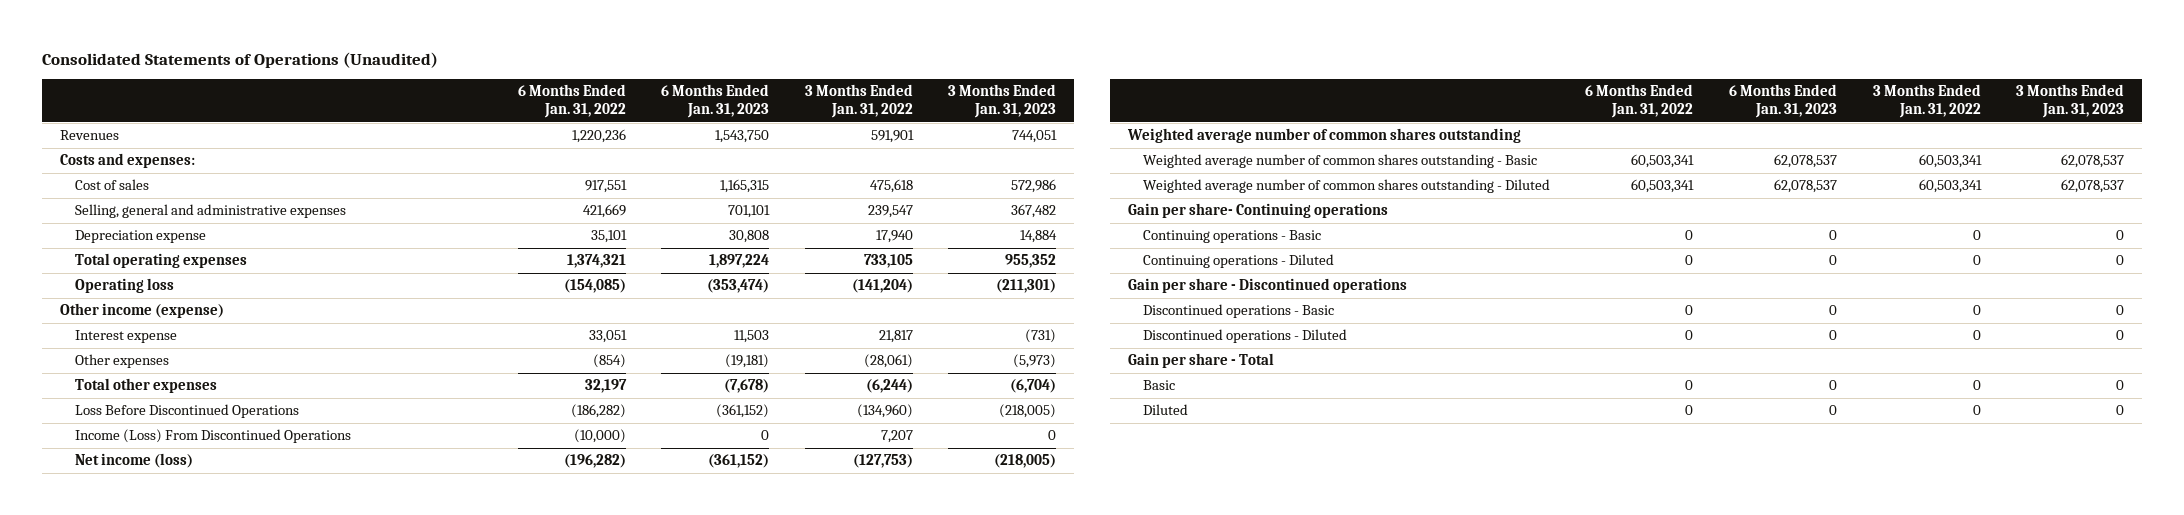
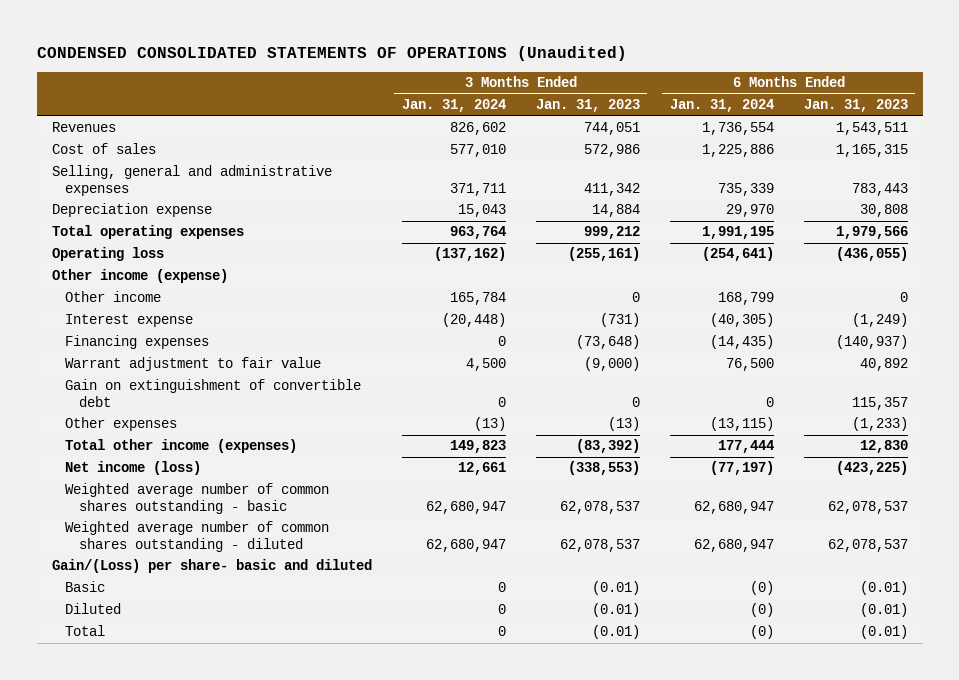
[42,51,439,68] Consolidated Statements of Operations (Unaudited) -> [36,46,627,62] CONDENSED CONSOLIDATED STATEMENTS OF OPERATIONS (Unaudited)
[517,84,626,119] 6 Months Ended Jan. 31, 2022 -> none
[804,84,913,119] 3 Months Ended Jan. 31, 2022 -> none
none -> [401,99,506,113] Jan. 31, 2024
none -> [669,99,774,113] Jan. 31, 2024
[60,153,196,169] Costs and expenses: -> none
[715,130,770,144] 1,543,750 -> [835,122,908,136] 1,543,511
[728,205,771,219] 701,101 -> [851,182,908,196] 783,443
[1011,204,1057,219] 367,482 -> [583,182,640,196] 411,342
[709,254,770,269] 1,897,224 -> [835,226,908,240] 1,979,566
[1005,254,1057,269] 955,352 -> [583,226,640,240] 999,212
[707,279,770,294] (353,474) -> [835,247,908,262] (436,055)
[996,279,1057,294] (211,301) -> [567,247,640,262] (255,161)
[74,404,299,419] Loss Before Discontinued Operations -> none
[74,429,351,444] Income (Loss) From Discontinued Operations -> none
[1126,128,1521,144] Weighted average number of common shares outstanding -> none
[1127,203,1388,219] Gain per share- Continuing operations -> none
[1142,230,1321,244] Continuing operations - Basic -> none
[1142,254,1334,269] Continuing operations - Diluted -> none
[1127,278,1407,294] Gain per share - Discontinued operations -> none
[1142,304,1334,319] Discontinued operations - Basic -> none
[1142,329,1347,344] Discontinued operations - Diluted -> none
[1127,353,1274,369] Gain per share - Total -> none
none -> [65,291,162,303] Other income
[734,330,770,344] 11,503 -> [851,313,908,328] (1,249)
none -> [65,335,210,350] Financing expenses
none -> [65,357,322,372] Warrant adjustment to fair value
none -> [65,379,362,407] Gain on extinguishment of convertible debt
[725,354,770,369] (19,181) -> [851,417,908,432] (1,233)
[1013,354,1057,369] (5,973) -> [607,417,640,432] (13)
[74,378,217,394] Total other expenses -> [65,439,298,454] Total other income (expenses)
[724,379,770,394] (7,678) -> [859,440,908,454] 12,830
[1010,379,1057,394] (6,704) -> [575,439,640,454] (83,392)
[708,454,770,469] (361,152) -> [835,461,908,476] (423,225)
[994,454,1057,469] (218,005) -> [567,461,640,476] (338,553)
[1142,154,1537,169] Weighted average number of common shares outstanding - Basic -> [65,483,330,514] Weighted average number of common shares outstanding - basic
[1142,179,1550,194] Weighted average number of common shares outstanding - Diluted -> [65,521,330,552] Weighted average number of common shares outstanding - diluted
none -> [51,559,372,574] Gain/(Loss) per share- basic and diluted
[1829,380,1838,391] 0 -> [859,581,908,596] (0.01)
[2116,380,2125,391] 0 -> [591,581,640,596] (0.01)
[1829,405,1838,416] 0 -> [859,603,908,618] (0.01)
[2116,405,2125,416] 0 -> [591,603,640,618] (0.01)
none -> [65,625,106,637] Total

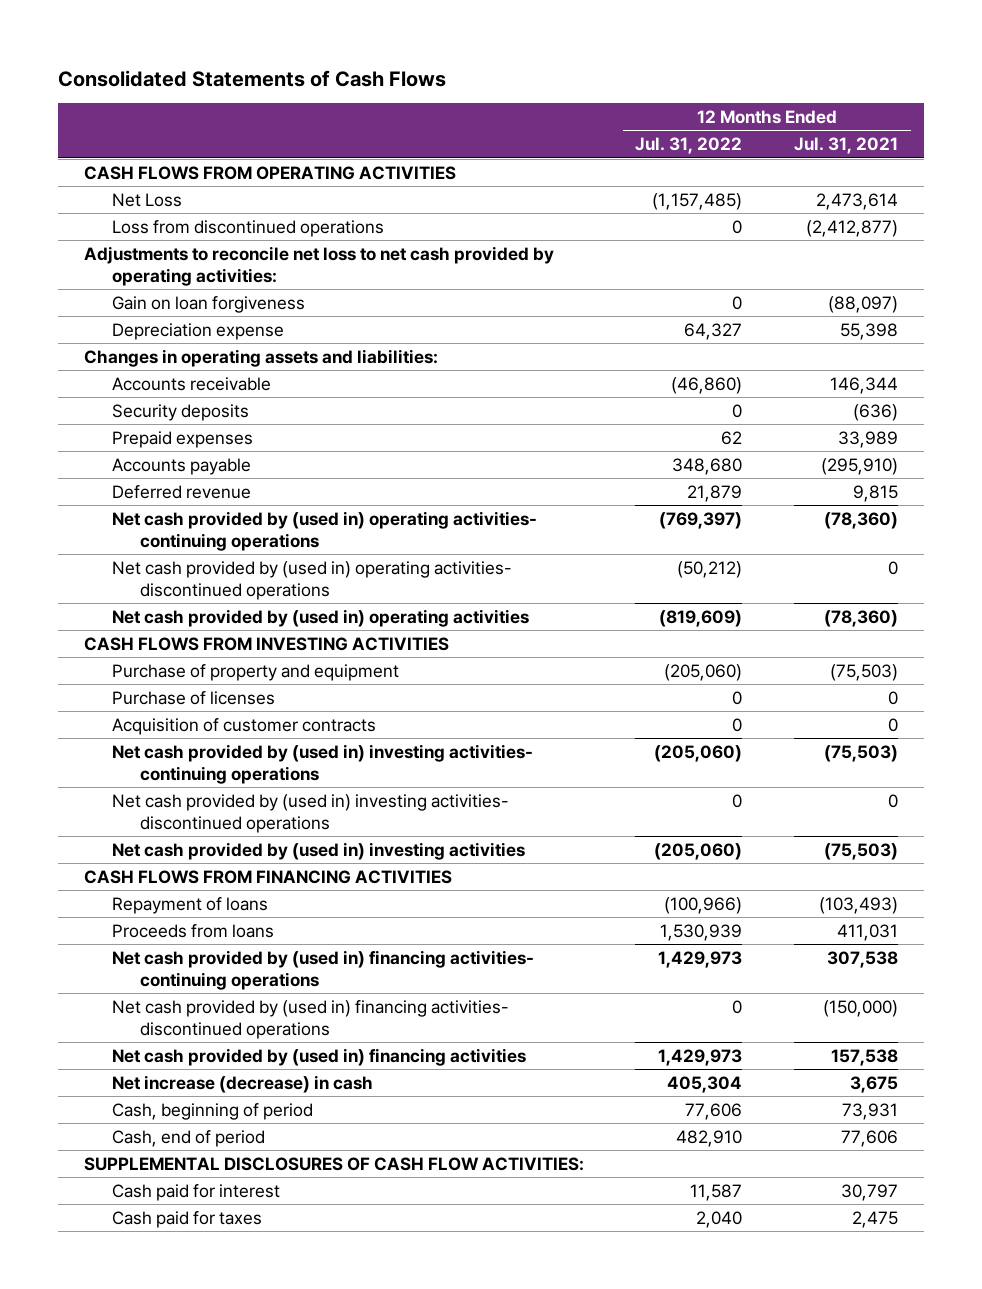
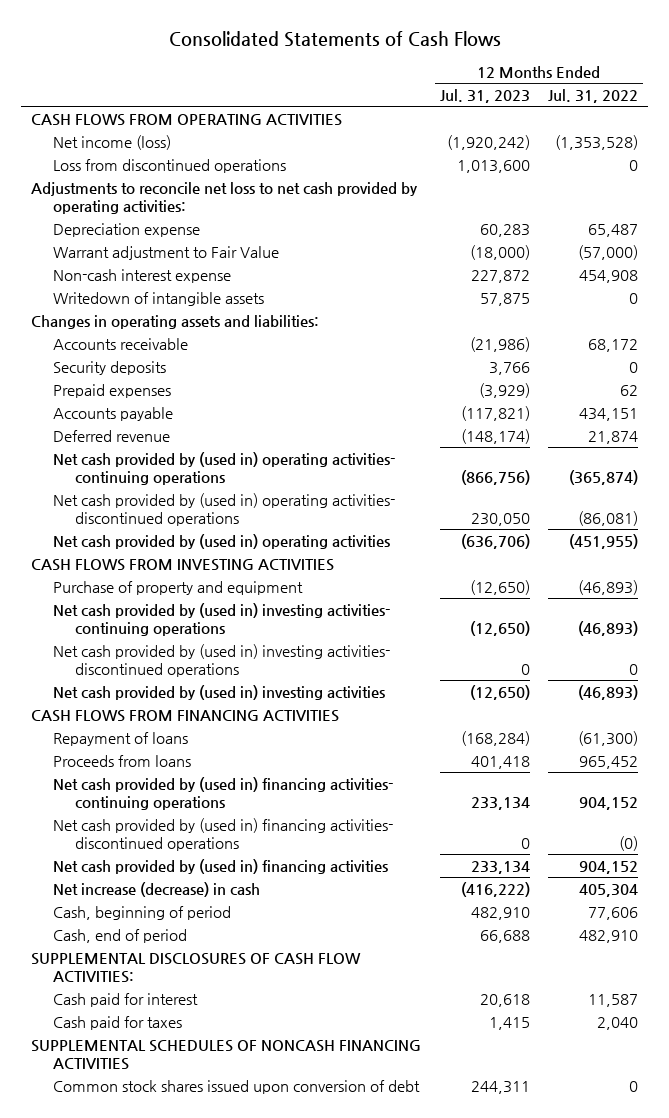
[793,137,898,155] Jul. 31, 2021 -> none
none -> [439,89,530,104] Jul. 31, 2023
[111,192,182,207] Net Loss -> [52,134,171,150] Net income (loss)
[652,192,743,210] (1,157,485) -> [555,134,639,150] (1,353,528)
[111,295,305,313] Gain on loan forgiveness -> none
[684,322,743,340] 64,327 -> [588,223,639,237] 65,487
none -> [52,245,279,260] Warrant adjustment to Fair Value
none -> [52,268,231,283] Non-cash interest expense
none -> [52,291,264,306] Writedown of intangible assets
[671,376,743,394] (46,860) -> [588,338,639,352] 68,172
[672,457,743,475] 348,680 -> [579,407,639,421] 434,151
[687,484,743,502] 21,879 -> [588,430,639,444] 21,874
[659,511,743,529] (769,397) -> [569,469,639,485] (365,874)
[677,560,743,578] (50,212) -> [578,510,639,526] (86,081)
[659,609,743,627] (819,609) -> [569,533,639,549] (451,955)
[111,690,275,705] Purchase of licenses -> none
[111,717,376,735] Acquisition of customer contracts -> none
[664,663,743,681] (205,060) -> [578,579,639,595] (46,893)
[654,744,743,762] (205,060) -> [578,620,639,636] (46,893)
[654,842,743,860] (205,060) -> [578,684,639,700] (46,893)
[664,896,743,914] (100,966) -> [578,730,639,746] (61,300)
[660,923,743,941] 1,530,939 -> [579,755,639,769] 965,452
[658,950,743,968] 1,429,973 -> [579,796,639,810] 904,152
[732,999,743,1014] 0 -> [619,835,639,851] (0)
[658,1048,743,1066] 1,429,973 -> [579,860,639,874] 904,152
none -> [30,1039,421,1070] SUPPLEMENTAL SCHEDULES OF NONCASH FINANCING ACTIVITIES
none -> [52,1079,420,1094] Common stock shares issued upon conversion of debt

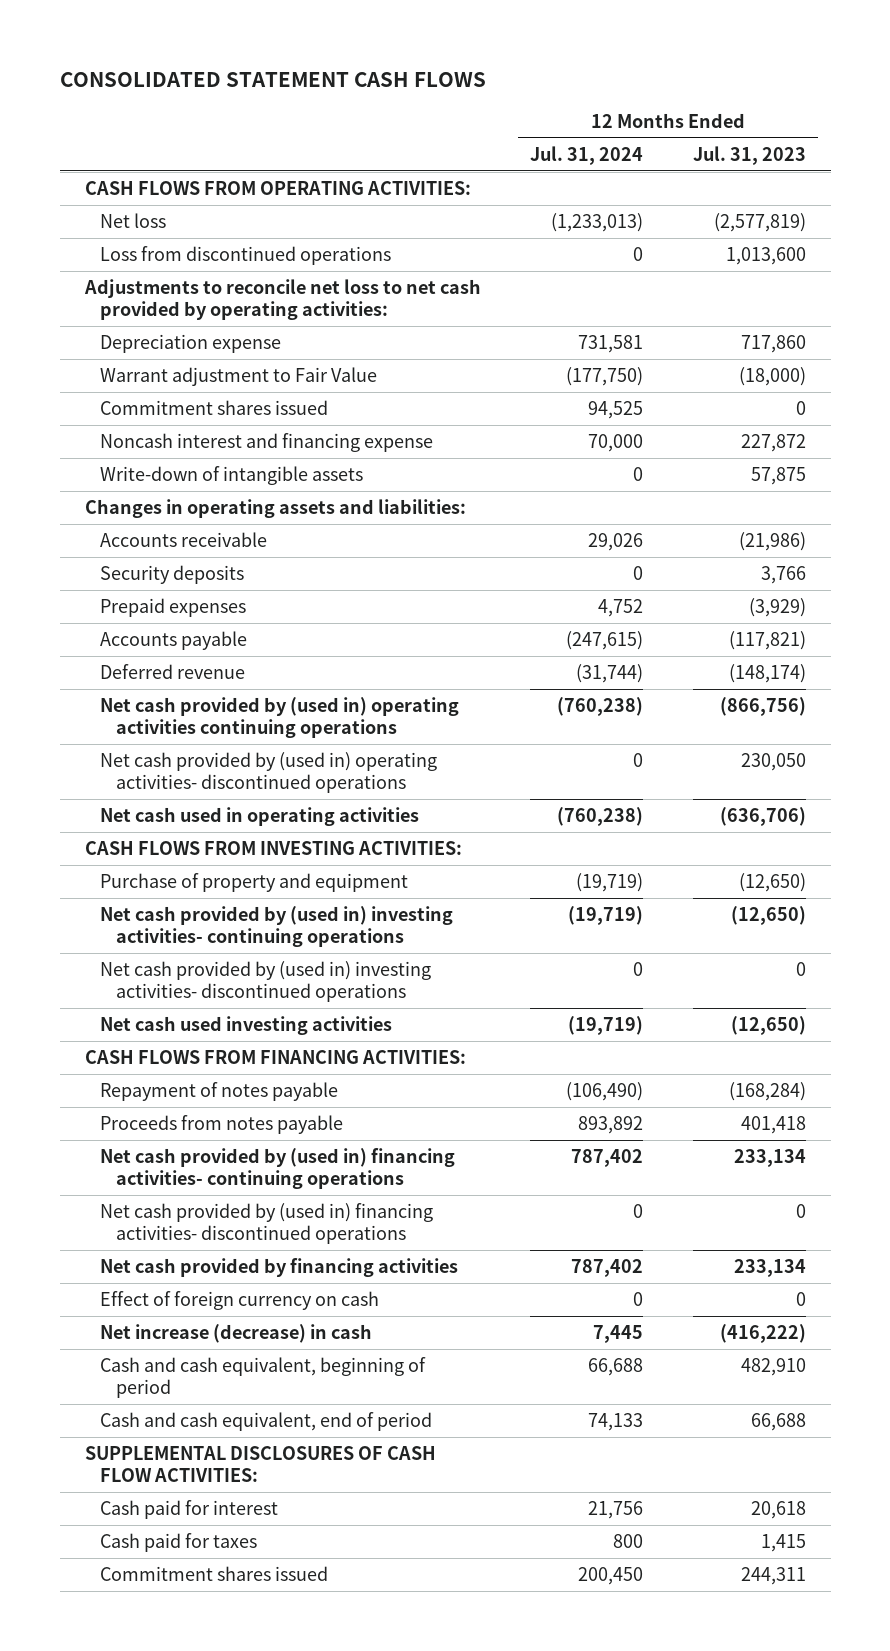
[168,30,501,47] Consolidated Statements of Cash Flows -> [59,72,486,88] CONSOLIDATED STATEMENT CASH FLOWS
[548,89,639,104] Jul. 31, 2022 -> none
none -> [530,145,644,165] Jul. 31, 2024
[30,113,342,126] CASH FLOWS FROM OPERATING ACTIVITIES -> [84,180,471,195] CASH FLOWS FROM OPERATING ACTIVITIES:
[52,134,171,150] Net income (loss) -> [100,212,167,228] Net loss
[446,134,530,150] (1,920,242) -> [713,212,806,232] (2,577,819)
[479,223,530,237] 60,283 -> [740,334,806,353] 717,860
none -> [100,399,329,415] Commitment shares issued
[52,268,231,283] Non-cash interest expense -> [100,432,434,452] Noncash interest and financing expense
[52,291,264,306] Writedown of intangible assets -> [100,465,364,485] Write-down of intangible assets
[52,451,395,485] Net cash provided by (used in) operating activities- continuing operations -> [100,696,460,739] Net cash provided by (used in) operating activities continuing operations
[52,533,390,549] Net cash provided by (used in) operating activities -> [100,806,420,826] Net cash used in operating activities
[30,558,334,571] CASH FLOWS FROM INVESTING ACTIVITIES -> [84,840,462,855] CASH FLOWS FROM INVESTING ACTIVITIES:
[52,684,385,700] Net cash provided by (used in) investing activities -> [100,1015,393,1035] Net cash used investing activities
[30,709,339,722] CASH FLOWS FROM FINANCING ACTIVITIES -> [84,1049,466,1064] CASH FLOWS FROM FINANCING ACTIVITIES:
[52,731,188,746] Repayment of loans -> [100,1081,339,1101] Repayment of notes payable
[52,754,191,767] Proceeds from loans -> [100,1114,344,1134] Proceeds from notes payable
[52,858,388,874] Net cash provided by (used in) financing activities -> [100,1257,459,1277] Net cash provided by financing activities
none -> [100,1290,380,1310] Effect of foreign currency on cash
[52,905,231,920] Cash, beginning of period -> [100,1356,427,1399] Cash and cash equivalent, beginning of period
[52,928,187,943] Cash, end of period -> [100,1411,433,1431] Cash and cash equivalent, end of period
[30,1039,421,1070] SUPPLEMENTAL SCHEDULES OF NONCASH FINANCING ACTIVITIES -> none
[52,1079,420,1094] Common stock shares issued upon conversion of debt -> [100,1565,329,1581] Commitment shares issued

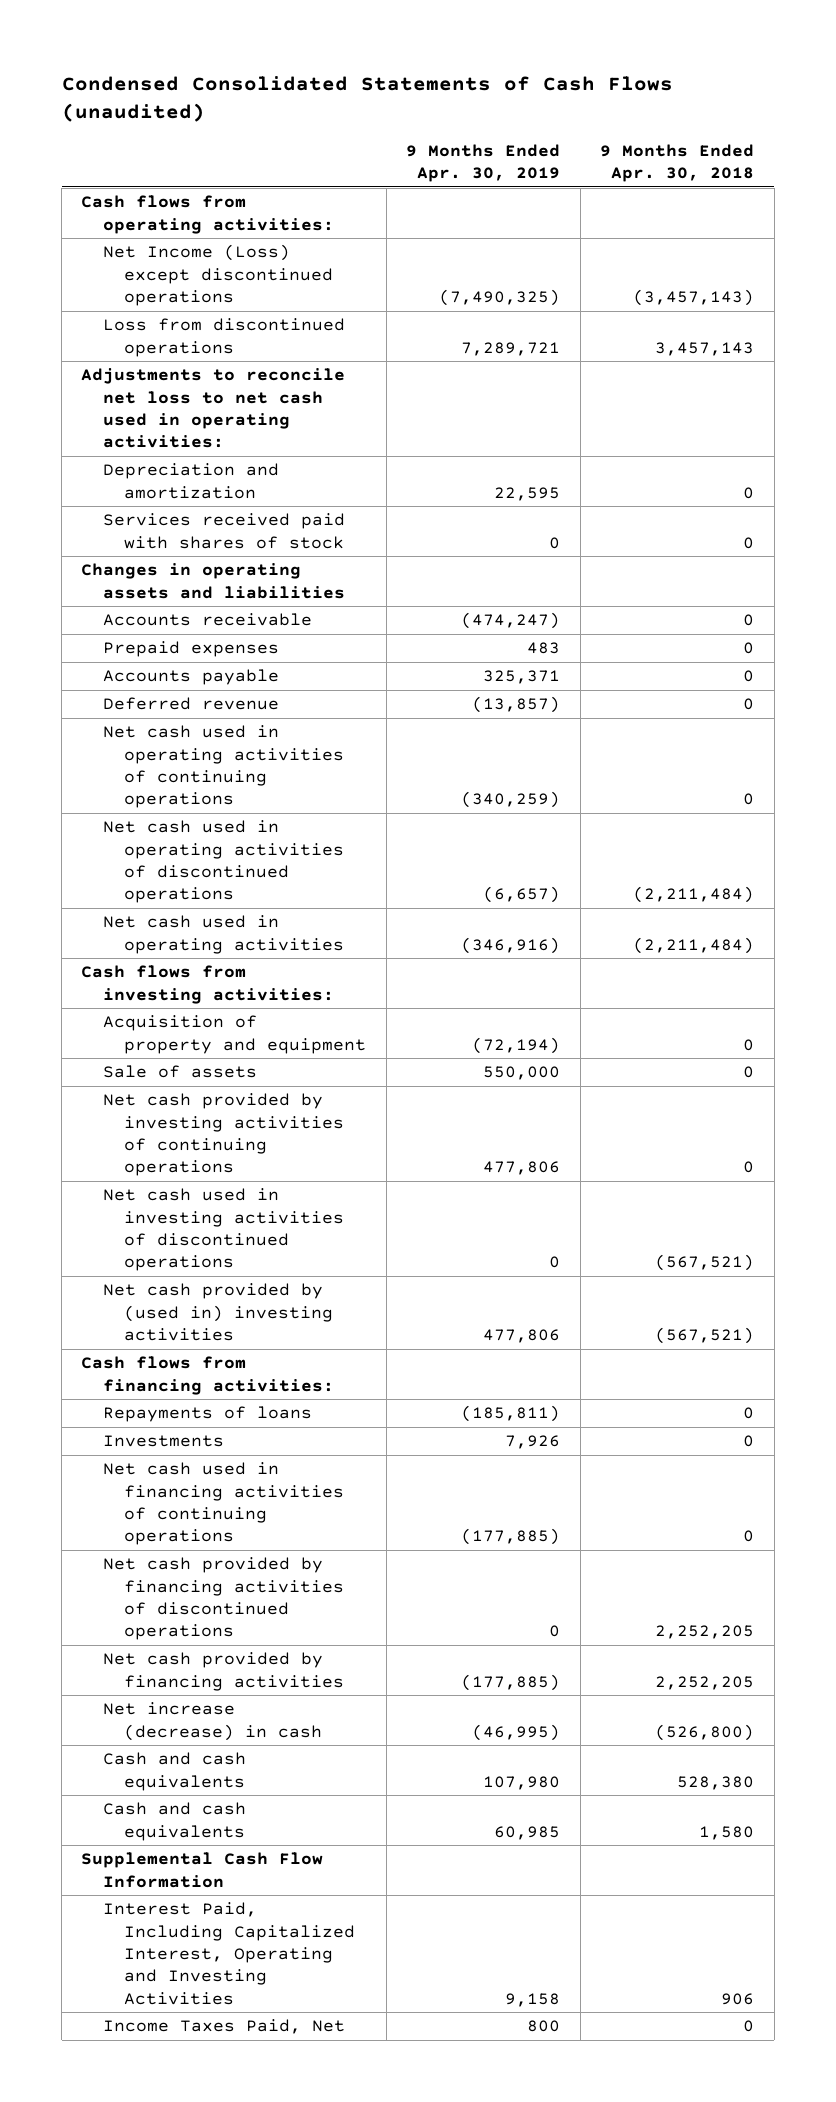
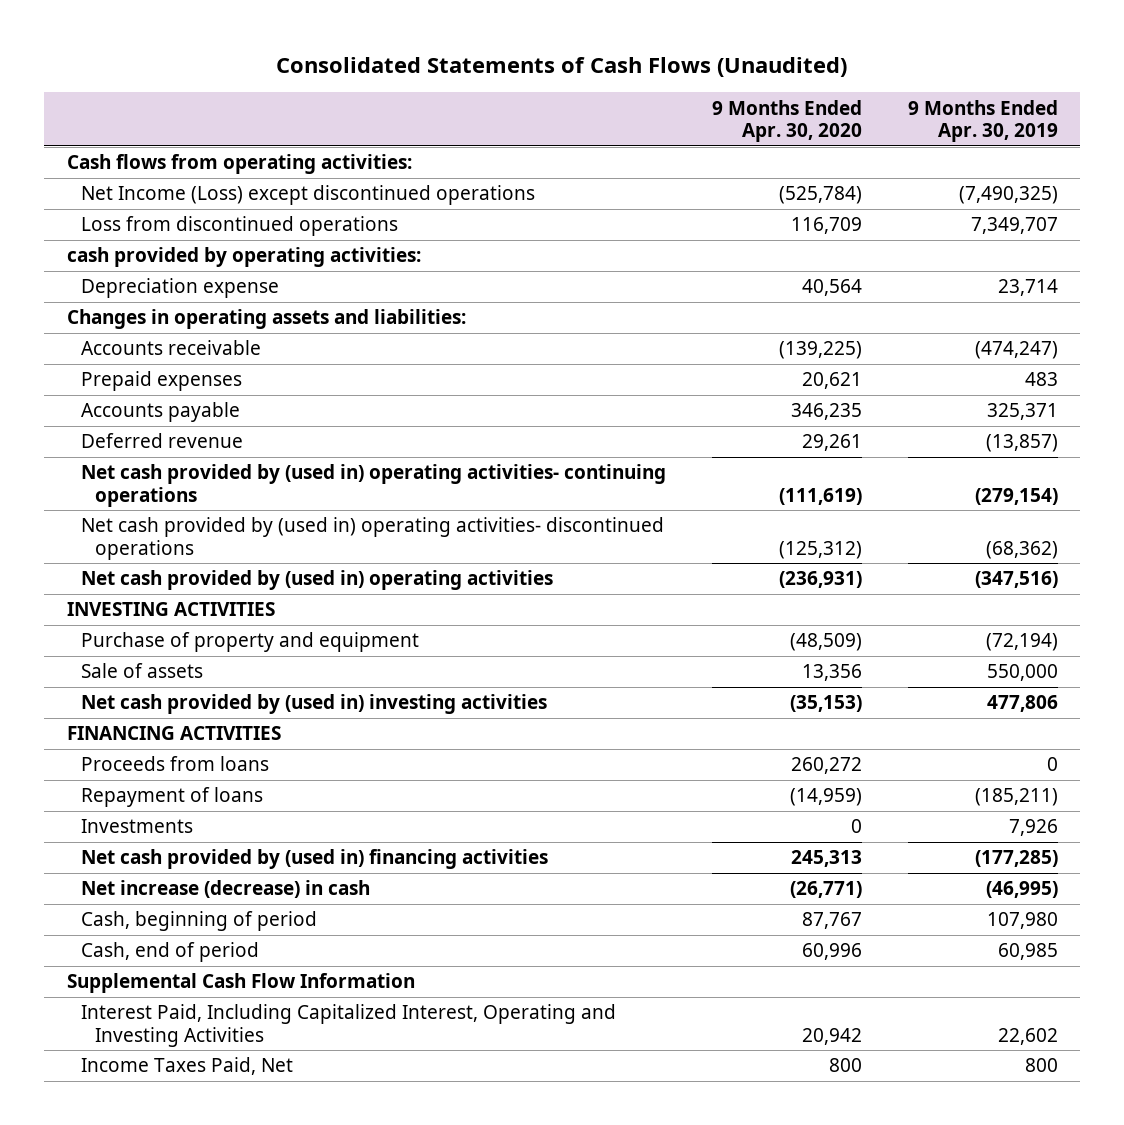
[61,75,673,123] Condensed Consolidated Statements of Cash Flows (unaudited) -> [276,57,848,78] Consolidated Statements of Cash Flows (Unaudited)
[600,143,755,183] 9 Months Ended Apr. 30, 2018 -> none
none -> [711,99,862,143] 9 Months Ended Apr. 30, 2020
[102,513,345,549] Services received paid with shares of stock -> none
[461,341,561,356] 7,289,721 -> [970,217,1058,235] 7,349,707
[81,368,346,449] Adjustments to reconcile net loss to net cash used in operating activities: -> [66,247,421,268] cash provided by operating activities:
[102,463,279,499] Depreciation and amortization -> [80,278,279,299] Depreciation expense
[494,486,561,501] 22,595 -> [997,279,1058,297] 23,714
[81,563,345,599] Changes in operating assets and liabilities -> [66,309,466,330] Changes in operating assets and liabilities:
[102,725,345,809] Net cash used in operating activities of continuing operations -> [80,464,666,507] Net cash provided by (used in) operating activities- continuing operations
[461,791,561,809] (340,259) -> [974,487,1058,505] (279,154)
[102,820,345,904] Net cash used in operating activities of discontinued operations -> [80,517,664,560] Net cash provided by (used in) operating activities- discontinued operations
[483,886,561,904] (6,657) -> [985,540,1058,559] (68,362)
[102,915,345,954] Net cash used in operating activities -> [80,570,553,591] Net cash provided by (used in) operating activities
[461,936,561,954] (346,916) -> [974,571,1058,589] (347,516)
[81,965,334,1004] Cash flows from investing activities: -> [66,602,275,617] INVESTING ACTIVITIES
[102,1015,367,1054] Acquisition of property and equipment -> [80,632,419,653] Purchase of property and equipment
[102,1093,345,1177] Net cash provided by investing activities of continuing operations -> none
[102,1188,345,1272] Net cash used in investing activities of discontinued operations -> none
[81,1356,334,1395] Cash flows from financing activities: -> [66,726,281,741] FINANCING ACTIVITIES
none -> [80,756,269,772] Proceeds from loans
[102,1406,312,1423] Repayments of loans -> [80,787,263,808] Repayment of loans
[461,1405,561,1423] (185,811) -> [974,788,1058,807] (185,211)
[102,1462,345,1546] Net cash used in financing activities of continuing operations -> none
[102,1557,345,1641] Net cash provided by financing activities of discontinued operations -> none
[102,1652,345,1691] Net cash provided by financing activities -> [80,849,548,870] Net cash provided by (used in) financing activities
[461,1673,561,1691] (177,885) -> [974,850,1058,868] (177,285)
[102,1752,246,1791] Cash and cash equivalents -> [80,911,317,932] Cash, beginning of period
[102,1802,246,1841] Cash and cash equivalents -> [80,942,259,963] Cash, end of period
[505,1992,561,2007] 9,158 -> [997,1027,1058,1045] 22,602

